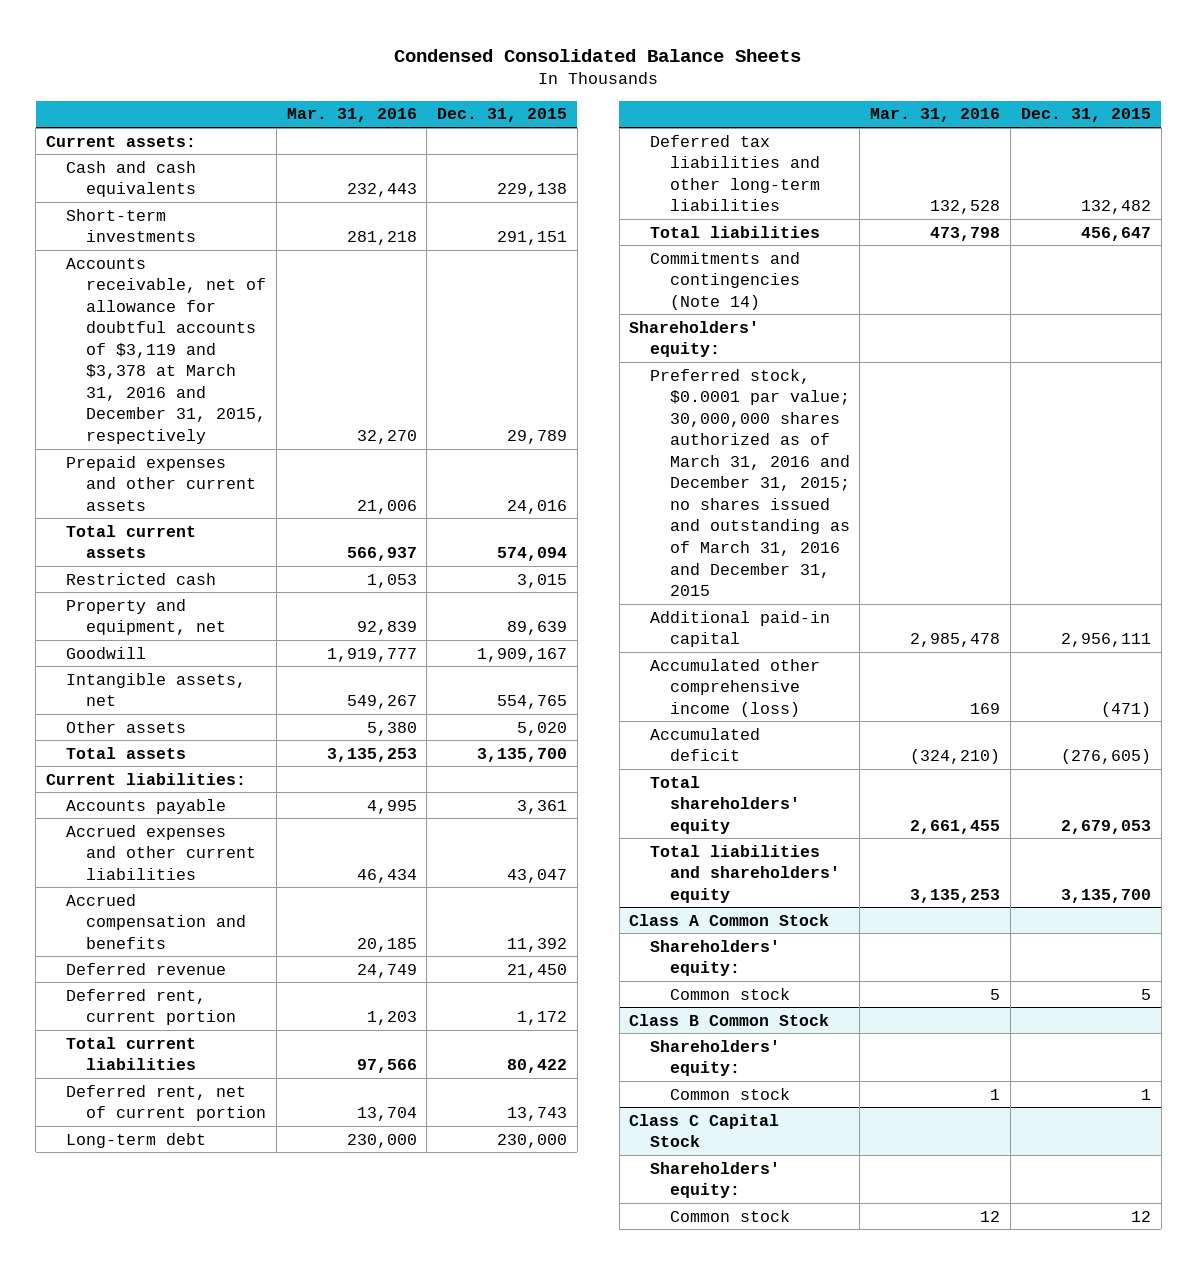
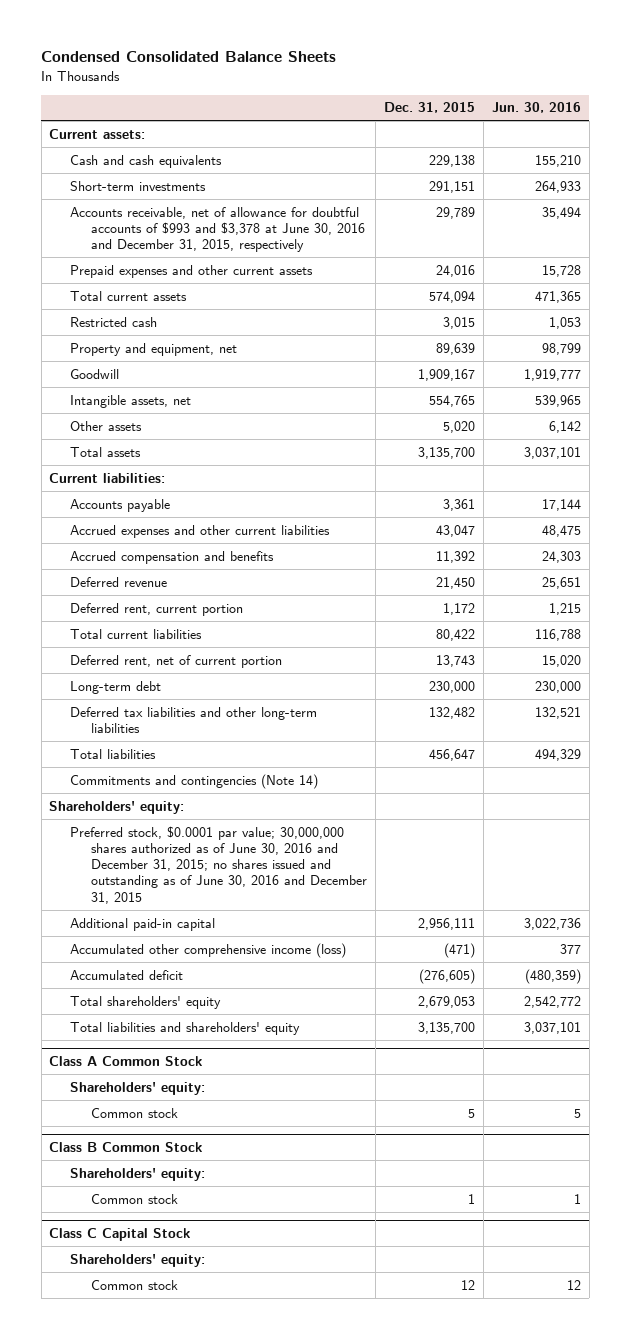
[286,108,417,123] Mar. 31, 2016 -> none
none -> [491,102,581,114] Jun. 30, 2016
[65,257,267,445] Accounts receivable, net of allowance for doubtful accounts of $3,119 and $3,378 at March 31, 2016 and December 31, 2015, respectively -> [70,206,366,253] Accounts receivable, net of allowance for doubtful accounts of $993 and $3,378 at June 30, 2016 and December 31, 2015, respectively
[649,368,850,597] Preferred stock, $0.0001 par value; 30,000,000 shares authorized as of March 31, 2016 and December 31, 2015; no shares issued and outstanding as of March 31, 2016 and December 31, 2015 -> [70,825,368,904] Preferred stock, $0.0001 par value; 30,000,000 shares authorized as of June 30, 2016 and December 31, 2015; no shares issued and outstanding as of June 30, 2016 and December 31, 2015

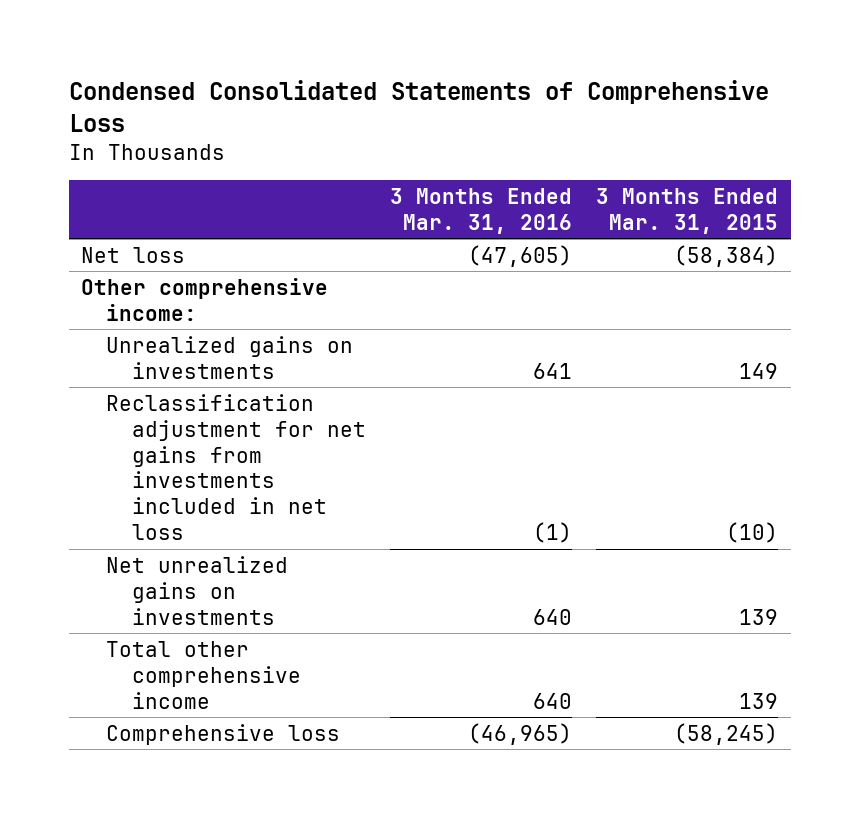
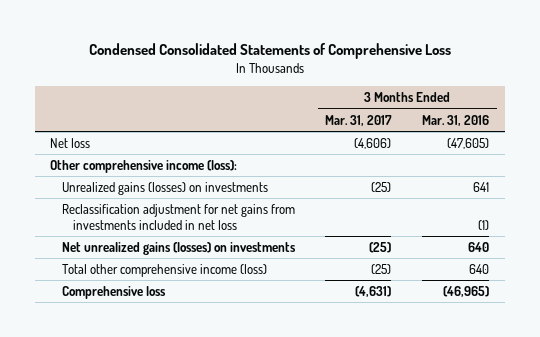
[596,187,779,234] 3 Months Ended Mar. 31, 2015 -> none
none -> [325,114,393,126] Mar. 31, 2017
[80,277,328,321] Other comprehensive income: -> [50,160,238,174] Other comprehensive income (loss):
[106,335,354,379] Unrealized gains on investments -> [61,182,268,196] Unrealized gains (losses) on investments
[106,555,289,625] Net unrealized gains on investments -> [61,242,296,256] Net unrealized gains (losses) on investments
[106,640,302,709] Total other comprehensive income -> [61,264,267,278] Total other comprehensive income (loss)

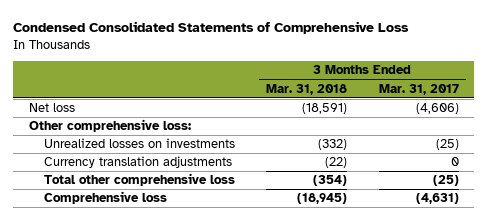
[422,114,490,126] Mar. 31, 2016 -> none
none -> [266,83,348,95] Mar. 31, 2018
[61,204,295,231] Reclassification adjustment for net gains from investments included in net loss -> none
[61,242,296,256] Net unrealized gains (losses) on investments -> none
[50,160,238,174] Other comprehensive income (loss): -> [28,119,191,133] Other comprehensive loss:
[61,182,268,196] Unrealized gains (losses) on investments -> [44,138,236,149] Unrealized losses on investments
none -> [44,156,233,169] Currency translation adjustments
[61,264,267,278] Total other comprehensive income (loss) -> [44,173,236,187] Total other comprehensive loss

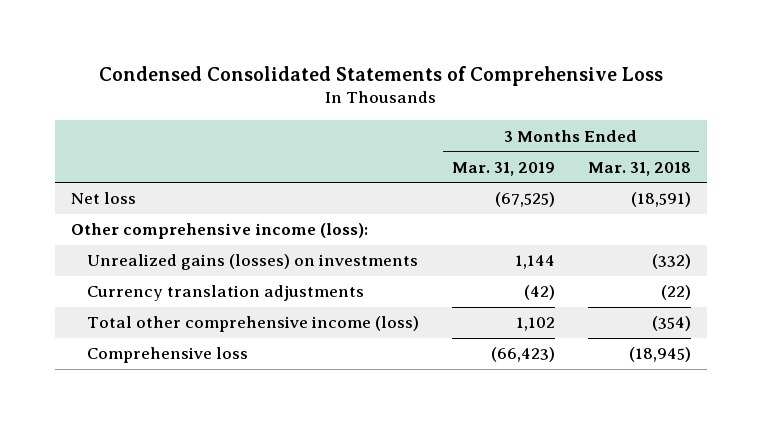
[378,83,459,95] Mar. 31, 2017 -> none
none -> [451,161,555,176] Mar. 31, 2019
[28,119,191,133] Other comprehensive loss: -> [71,223,369,240] Other comprehensive income (loss):
[44,138,236,149] Unrealized losses on investments -> [86,254,418,271] Unrealized gains (losses) on investments
[44,173,236,187] Total other comprehensive loss -> [86,316,419,333] Total other comprehensive income (loss)

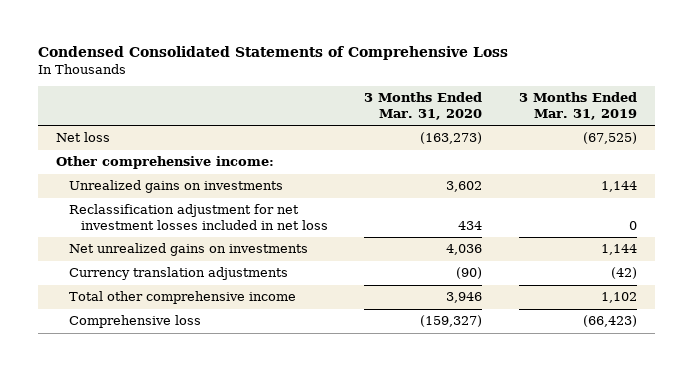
[587,161,691,176] Mar. 31, 2018 -> none
none -> [364,92,483,120] 3 Months Ended Mar. 31, 2020
[71,223,369,240] Other comprehensive income (loss): -> [56,156,275,170] Other comprehensive income:
[86,254,418,271] Unrealized gains (losses) on investments -> [68,180,283,194] Unrealized gains on investments
none -> [68,204,329,230] Reclassification adjustment for net investment losses included in net loss
none -> [68,243,308,257] Net unrealized gains on investments
[86,316,419,333] Total other comprehensive income (loss) -> [68,291,296,305] Total other comprehensive income

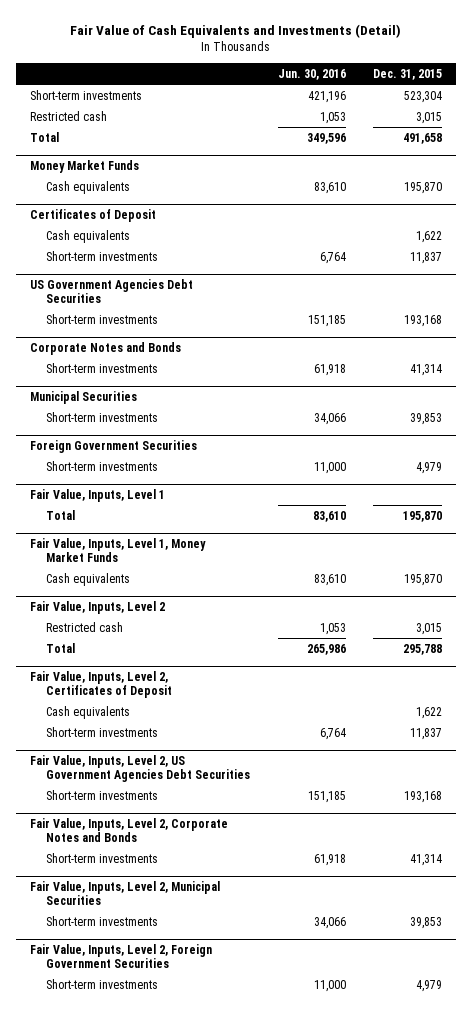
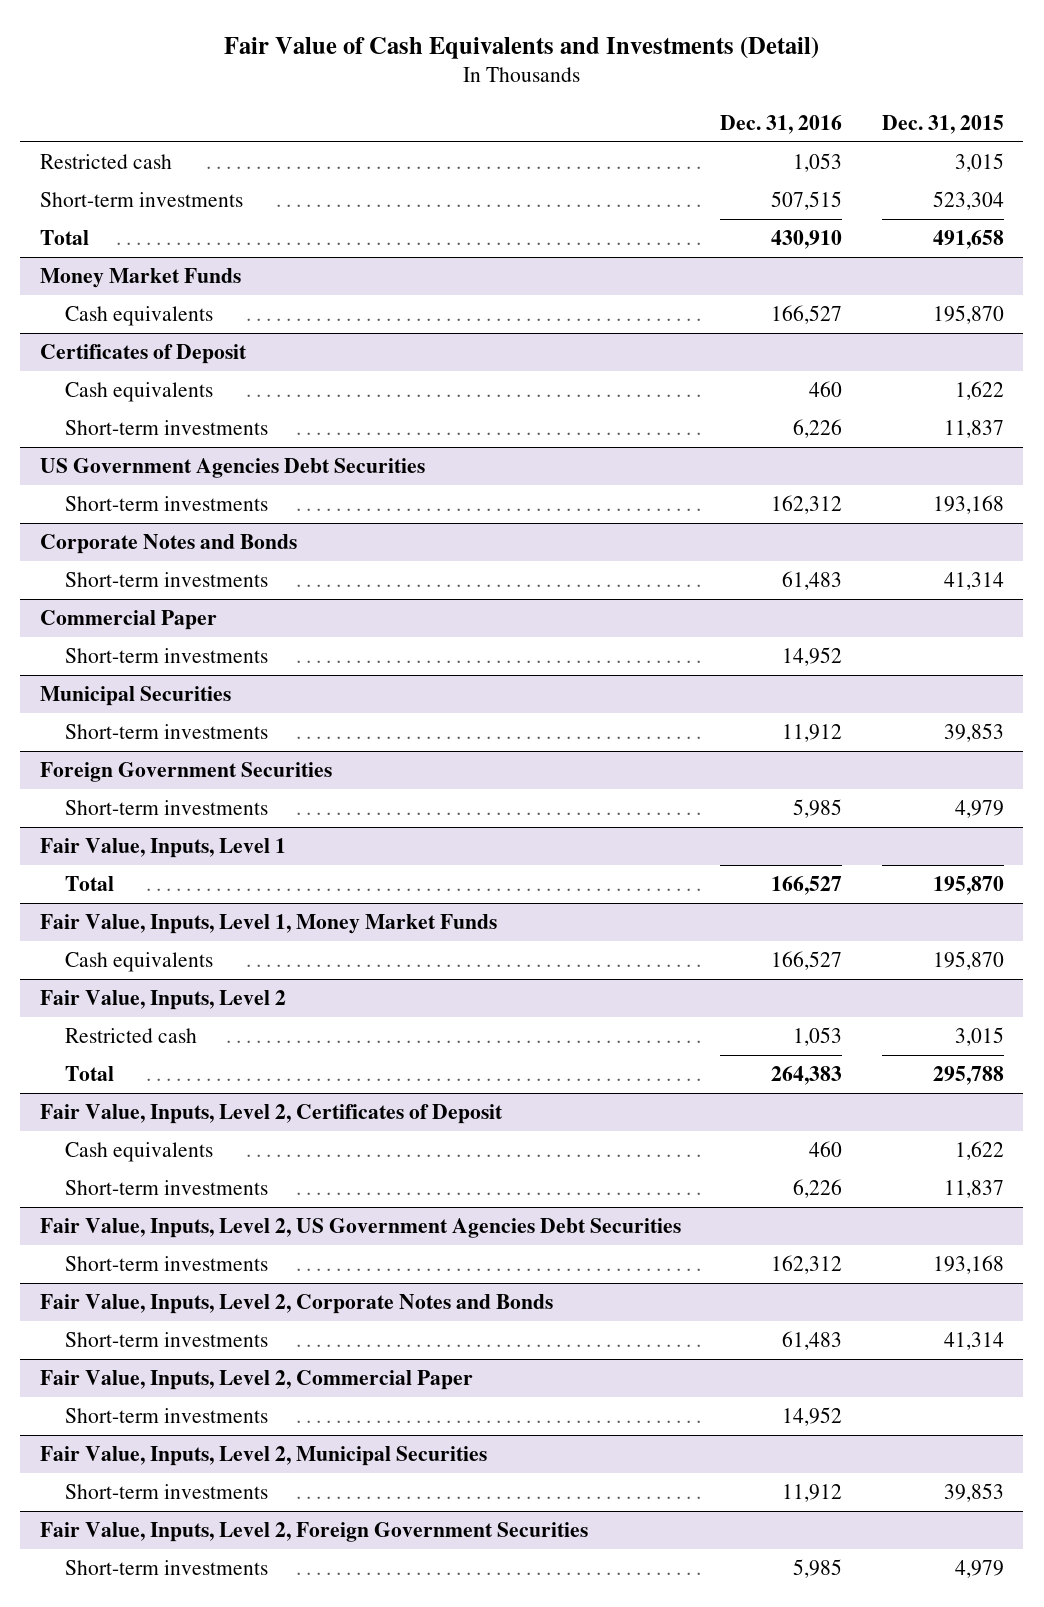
[277,68,346,80] Jun. 30, 2016 -> none
none -> [720,114,843,134] Dec. 31, 2016
[30,89,143,100] Short-term investments -> [39,192,243,208] Short-term investments
none -> [39,610,217,631] Commercial Paper
none -> [65,648,269,664] Short-term investments
none -> [39,1370,473,1391] Fair Value, Inputs, Level 2, Commercial Paper
none -> [65,1408,269,1424] Short-term investments

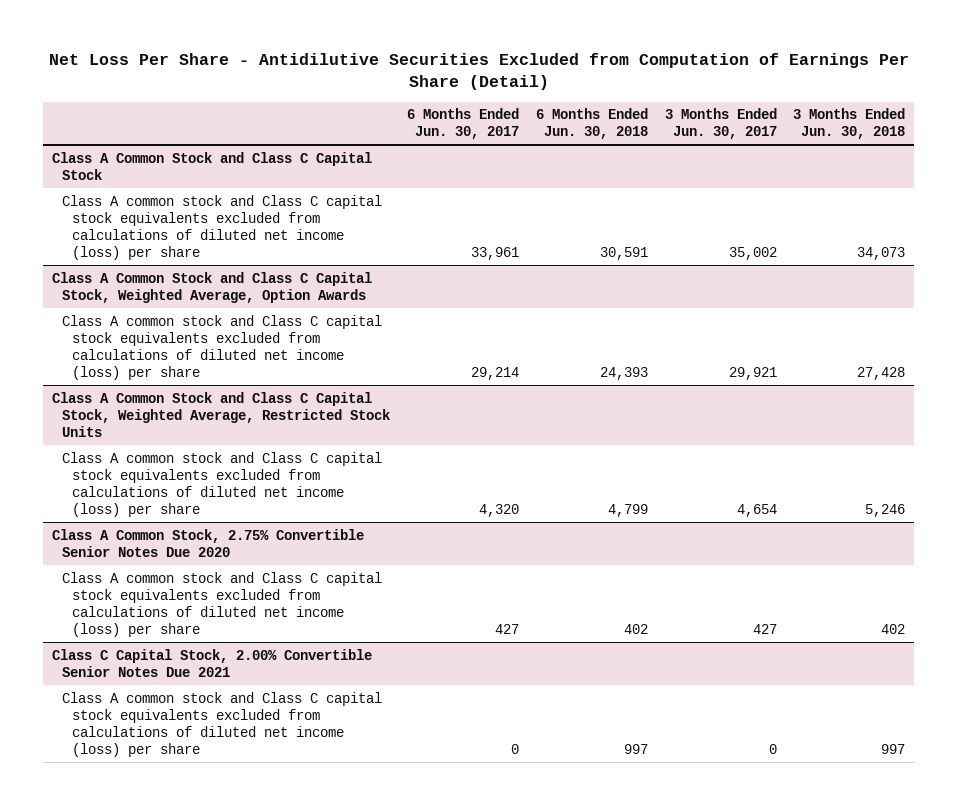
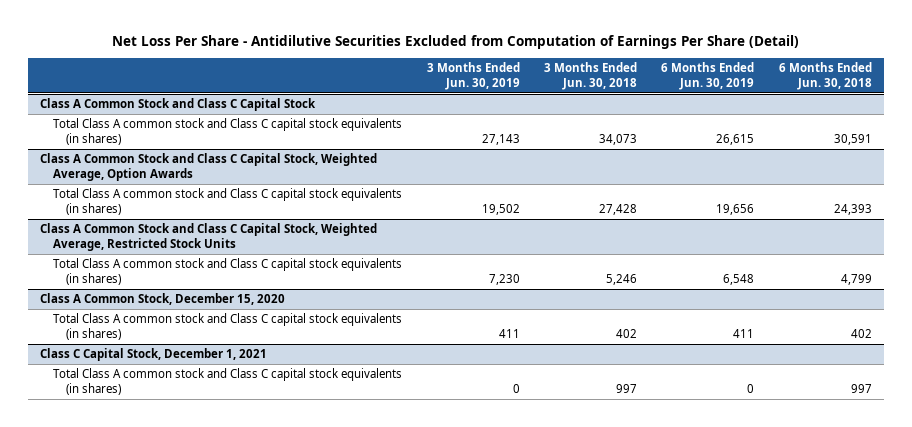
[406,108,519,140] 6 Months Ended Jun. 30, 2017 -> none
[664,108,777,140] 3 Months Ended Jun. 30, 2017 -> none
none -> [426,62,520,90] 3 Months Ended Jun. 30, 2019
none -> [661,62,755,90] 6 Months Ended Jun. 30, 2019
[62,194,383,261] Class A common stock and Class C capital stock equivalents excluded from calculations of diluted net income (loss) per share -> [53,118,403,146] Total Class A common stock and Class C capital stock equivalents (in shares)
[62,314,383,381] Class A common stock and Class C capital stock equivalents excluded from calculations of diluted net income (loss) per share -> [53,188,403,216] Total Class A common stock and Class C capital stock equivalents (in shares)
[51,528,364,557] Class A Common Stock, 2.75% Convertible Senior Notes Due 2020 -> none
[51,648,372,677] Class C Capital Stock, 2.00% Convertible Senior Notes Due 2021 -> none
[62,451,383,518] Class A common stock and Class C capital stock equivalents excluded from calculations of diluted net income (loss) per share -> [53,258,403,286] Total Class A common stock and Class C capital stock equivalents (in shares)
none -> [40,293,286,306] Class A Common Stock, December 15, 2020
[62,571,383,638] Class A common stock and Class C capital stock equivalents excluded from calculations of diluted net income (loss) per share -> [53,313,403,341] Total Class A common stock and Class C capital stock equivalents (in shares)
none -> [40,348,268,362] Class C Capital Stock, December 1, 2021
[62,691,383,758] Class A common stock and Class C capital stock equivalents excluded from calculations of diluted net income (loss) per share -> [53,368,403,396] Total Class A common stock and Class C capital stock equivalents (in shares)

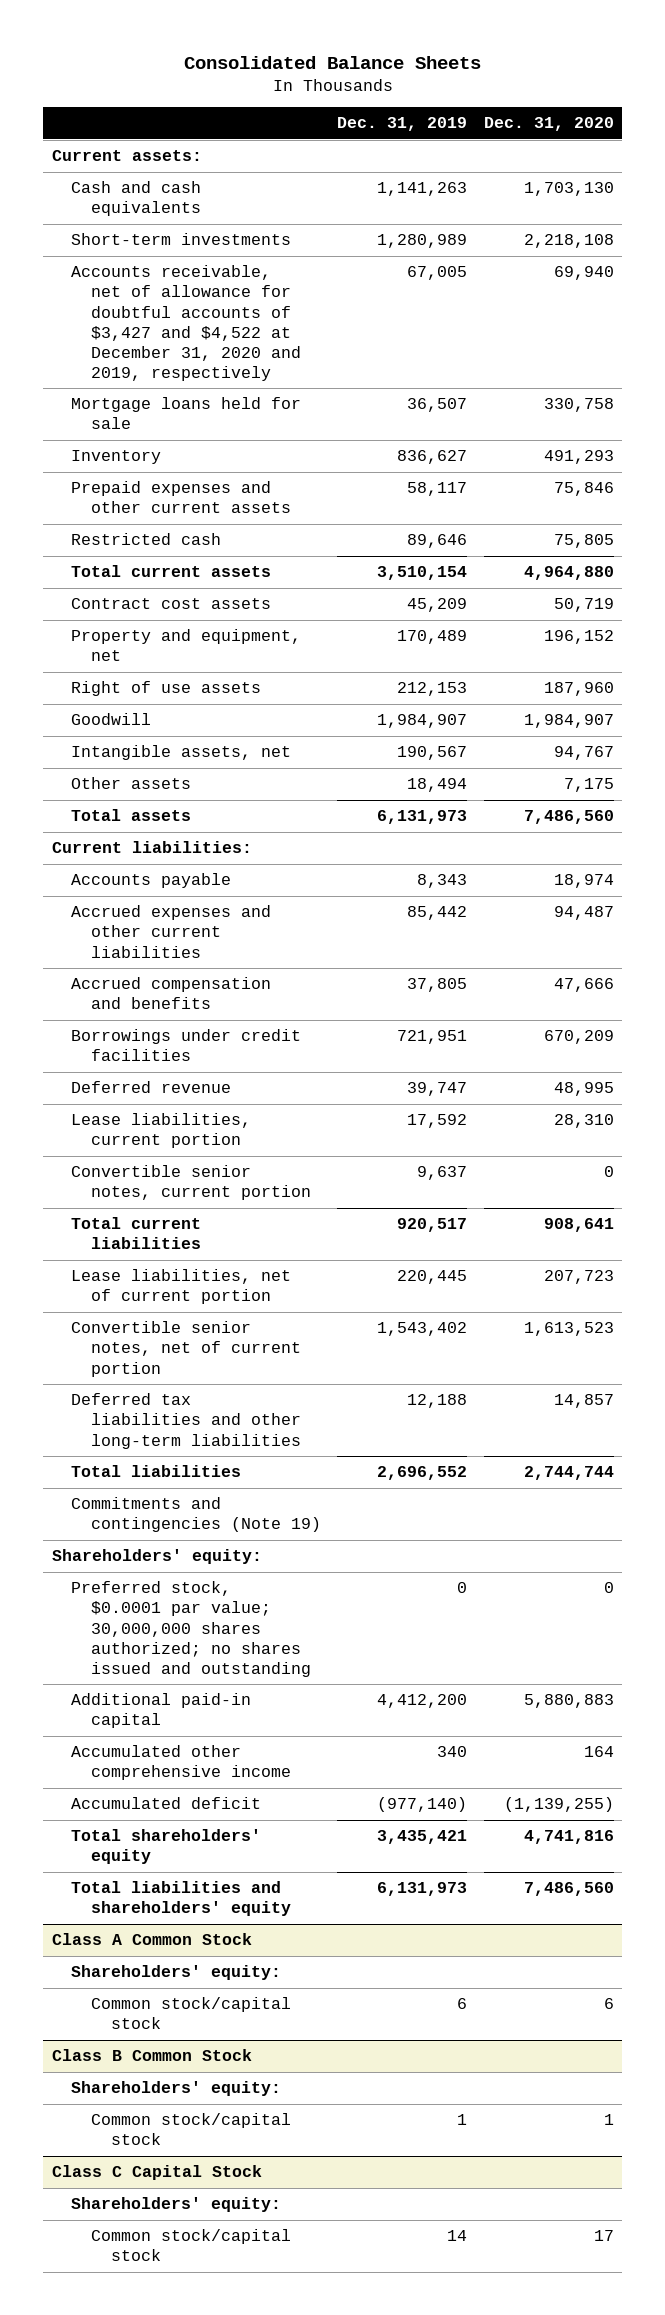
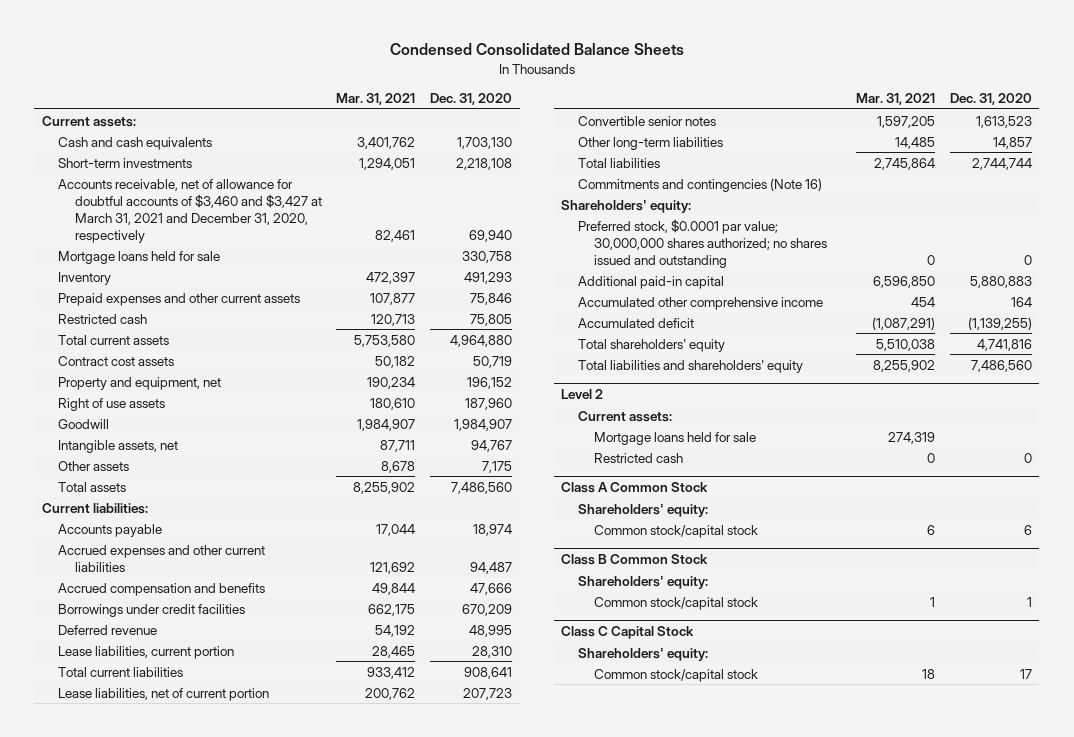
[183,55,481,69] Consolidated Balance Sheets -> [389,43,684,56] Condensed Consolidated Balance Sheets
[337,117,468,132] Dec. 31, 2019 -> none
none -> [336,92,416,105] Mar. 31, 2021
[71,265,301,382] Accounts receivable, net of allowance for doubtful accounts of $3,427 and $4,522 at December 31, 2020 and 2019, respectively -> [58,178,322,243] Accounts receivable, net of allowance for doubtful accounts of $3,460 and $3,427 at March 31, 2021 and December 31, 2020, respectively
[71,1165,311,1201] Convertible senior notes, current portion -> none
[71,1321,301,1377] Convertible senior notes, net of current portion -> [577,115,716,126] Convertible senior notes
[71,1393,301,1449] Deferred tax liabilities and other long-term liabilities -> [577,136,723,150] Other long-term liabilities
[71,1497,321,1533] Commitments and contingencies (Note 19) -> [577,177,822,192] Commitments and contingencies (Note 16)
none -> [561,389,604,400] Level 2
none -> [577,410,672,422] Current assets:
none -> [594,431,757,445] Mortgage loans held for sale
none -> [594,452,684,463] Restricted cash

